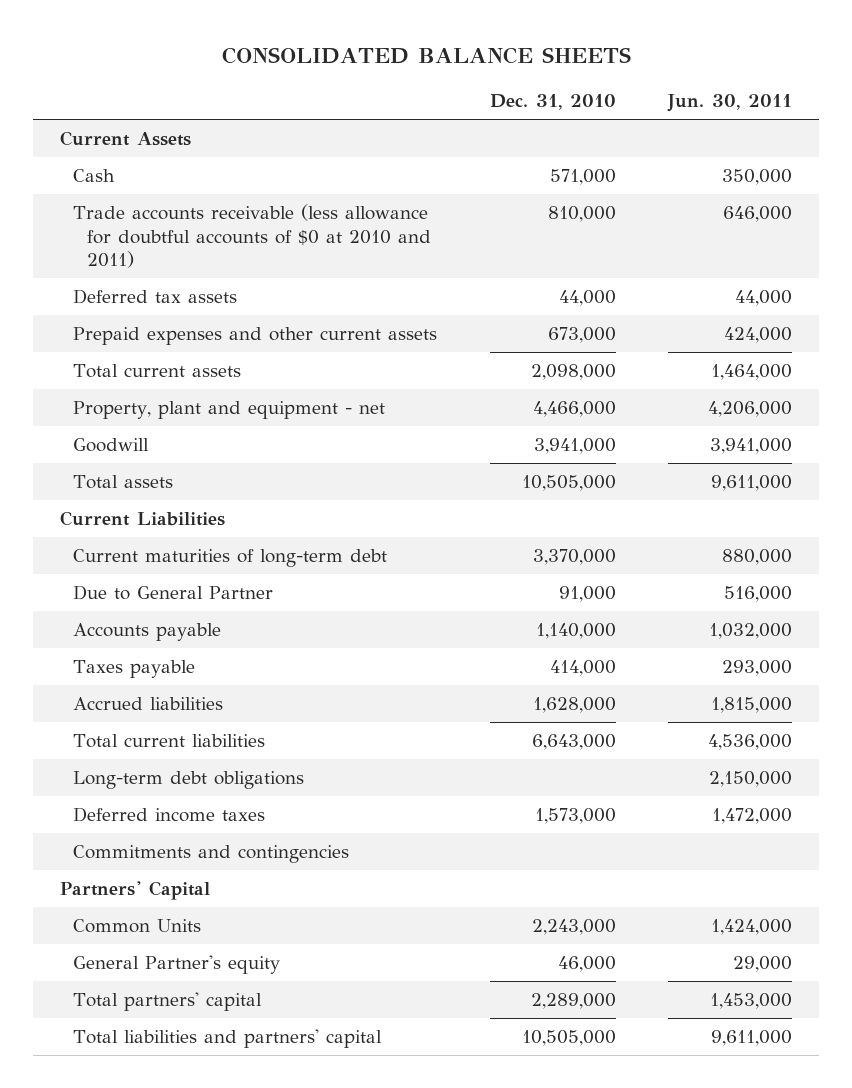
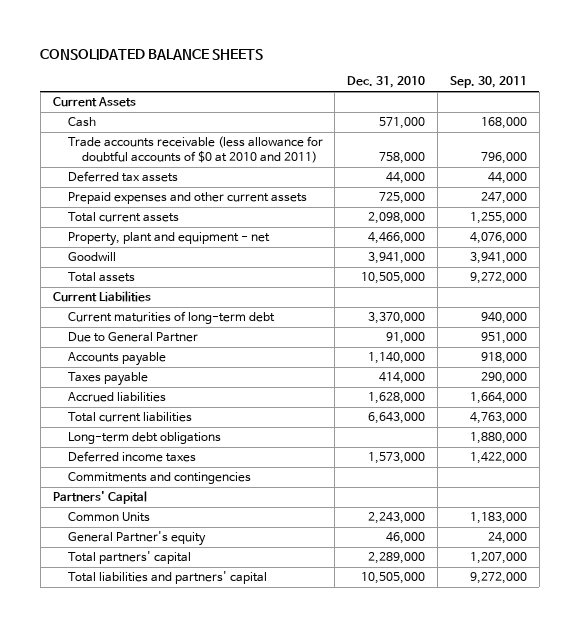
[667,94,793,113] Jun. 30, 2011 -> none
none -> [449,76,527,89] Sep. 30, 2011
[547,206,616,223] 810,000 -> [379,152,426,165] 758,000
[547,327,616,344] 673,000 -> [379,192,426,205] 725,000

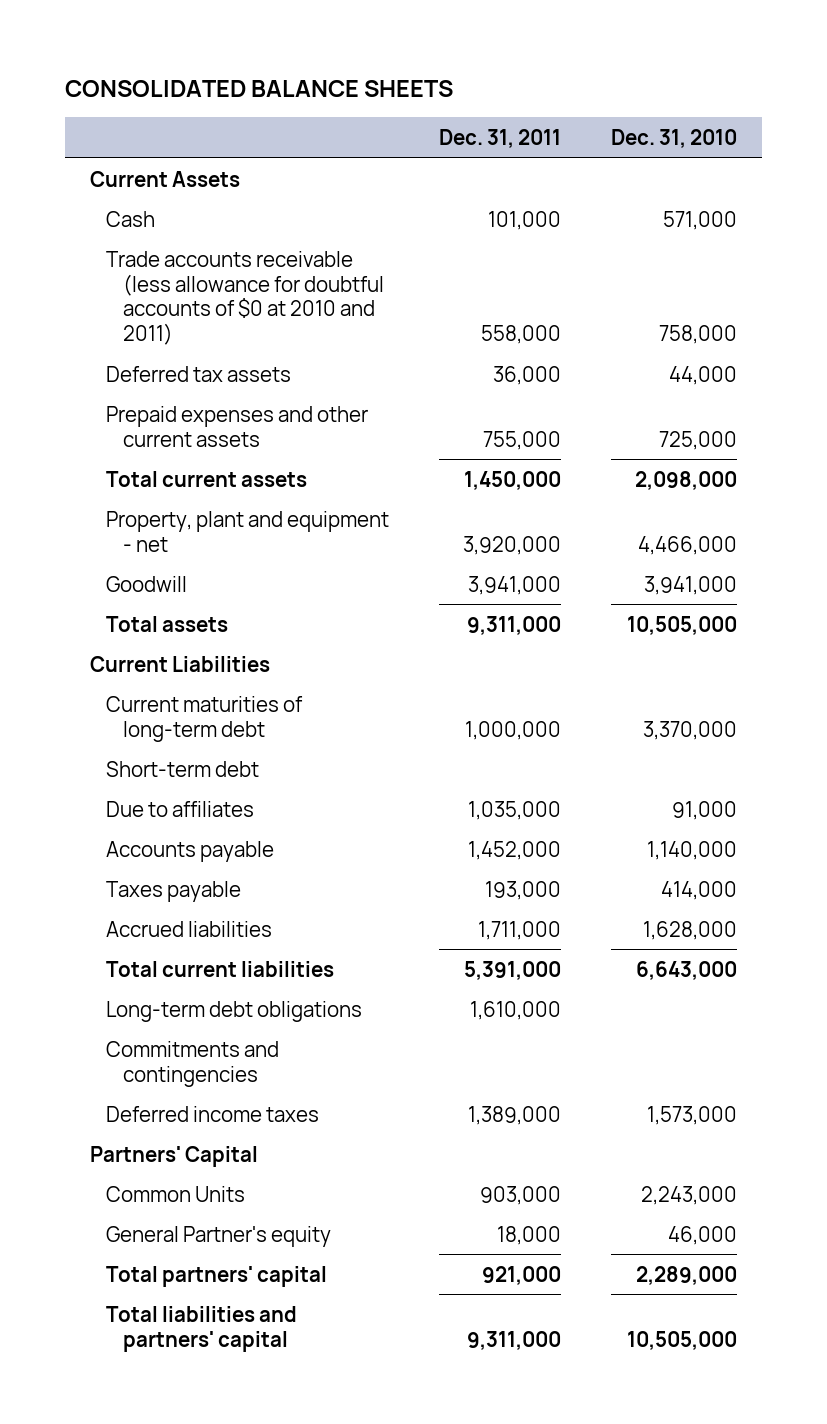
[449,76,527,89] Sep. 30, 2011 -> none
none -> [439,129,562,149] Dec. 31, 2011
[67,332,198,343] Due to General Partner -> none
none -> [106,760,260,777] Short-term debt
none -> [106,800,255,817] Due to affiliates
[67,451,196,463] Deferred income taxes -> [106,1105,320,1122] Deferred income taxes

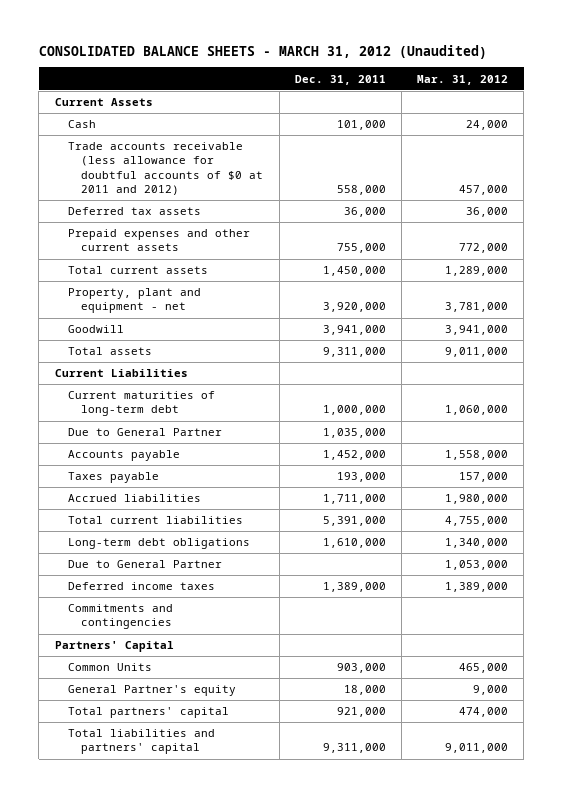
[64,79,453,97] CONSOLIDATED BALANCE SHEETS -> [38,45,487,60] CONSOLIDATED BALANCE SHEETS - MARCH 31, 2012 (Unaudited)
[611,129,738,149] Dec. 31, 2010 -> none
none -> [417,74,509,85] Mar. 31, 2012
[106,250,384,346] Trade accounts receivable (less allowance for doubtful accounts of $0 at 2010 and 2011) -> [67,142,264,195] Trade accounts receivable (less allowance for doubtful accounts of $0 at 2011 and 2012)
[106,760,260,777] Short-term debt -> none
[106,800,255,817] Due to affiliates -> [67,428,222,437] Due to General Partner
none -> [67,560,222,569] Due to General Partner
[106,1040,280,1087] Commitments and contingencies -> [67,604,173,630] Commitments and contingencies

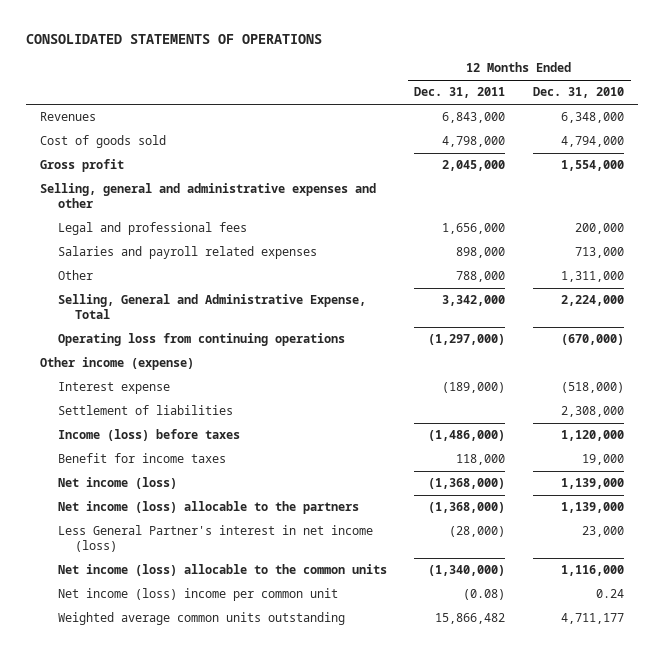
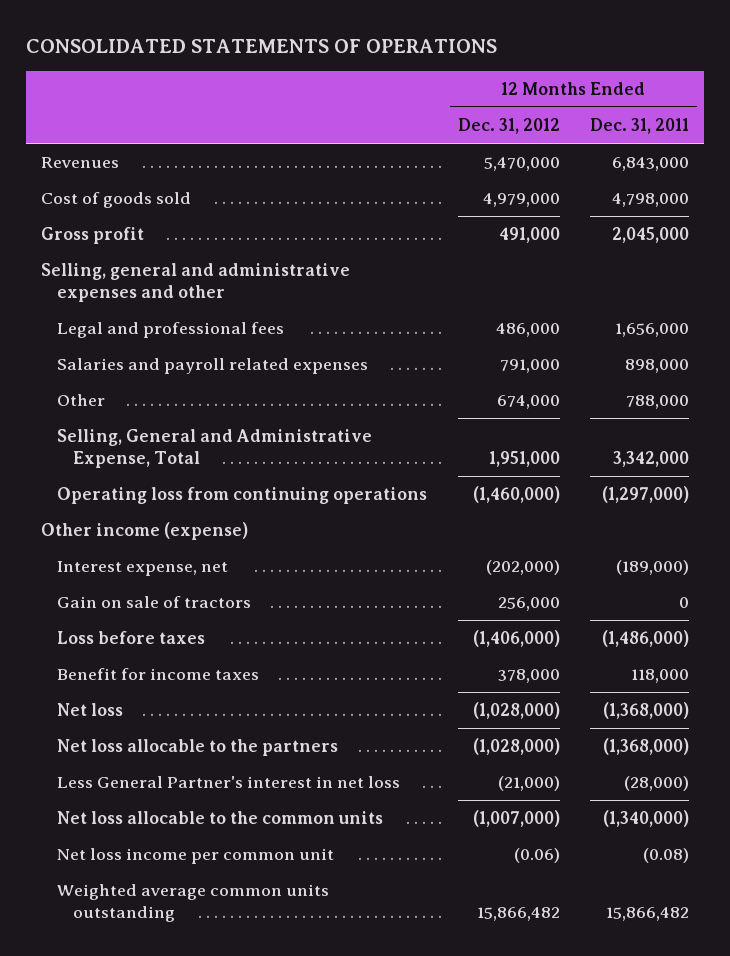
[533,87,625,99] Dec. 31, 2010 -> none
none -> [457,118,560,135] Dec. 31, 2012
[57,405,233,416] Settlement of liabilities -> none
[57,382,170,395] Interest expense -> [57,561,229,577] Interest expense, net
none -> [57,596,252,609] Gain on sale of tractors
[57,429,240,442] Income (loss) before taxes -> [57,631,206,645] Loss before taxes
[57,477,177,490] Net income (loss) -> [57,703,124,717] Net loss
[57,501,359,515] Net income (loss) allocable to the partners -> [57,739,339,757] Net loss allocable to the partners
[57,525,373,553] Less General Partner's interest in net income (loss) -> [57,776,401,789] Less General Partner's interest in net loss
[57,564,387,577] Net income (loss) allocable to the common units -> [57,811,384,825] Net loss allocable to the common units
[57,588,338,602] Net income (loss) income per common unit -> [57,848,335,865] Net loss income per common unit

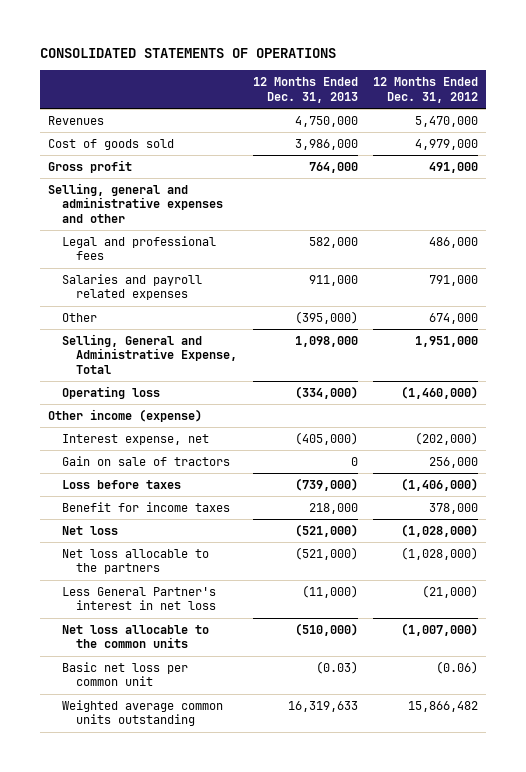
[589,118,689,135] Dec. 31, 2011 -> none
none -> [252,77,358,103] 12 Months Ended Dec. 31, 2013
[57,487,428,505] Operating loss from continuing operations -> [61,385,160,399] Operating loss
[57,848,335,865] Net loss income per common unit -> [61,661,188,687] Basic net loss per common unit

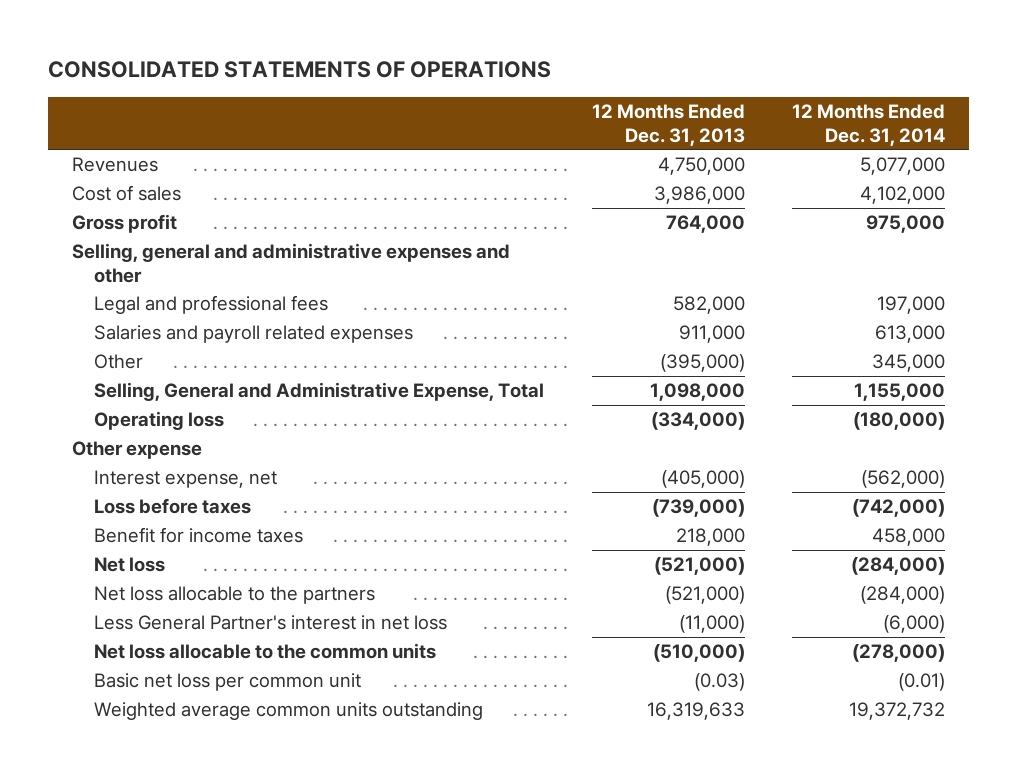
[372,77,478,103] 12 Months Ended Dec. 31, 2012 -> none
none -> [792,103,946,146] 12 Months Ended Dec. 31, 2014
[47,138,174,150] Cost of goods sold -> [71,185,181,202] Cost of sales
[47,408,202,422] Other income (expense) -> [71,441,202,460] Other expense
[61,455,230,466] Gain on sale of tractors -> none

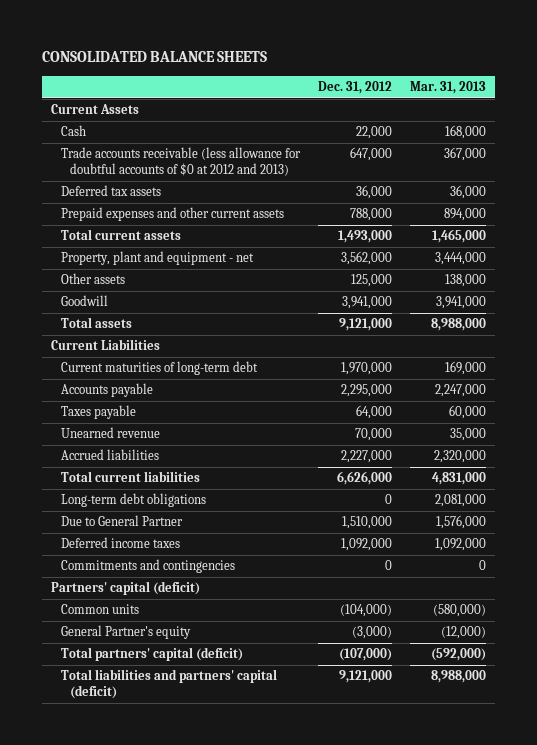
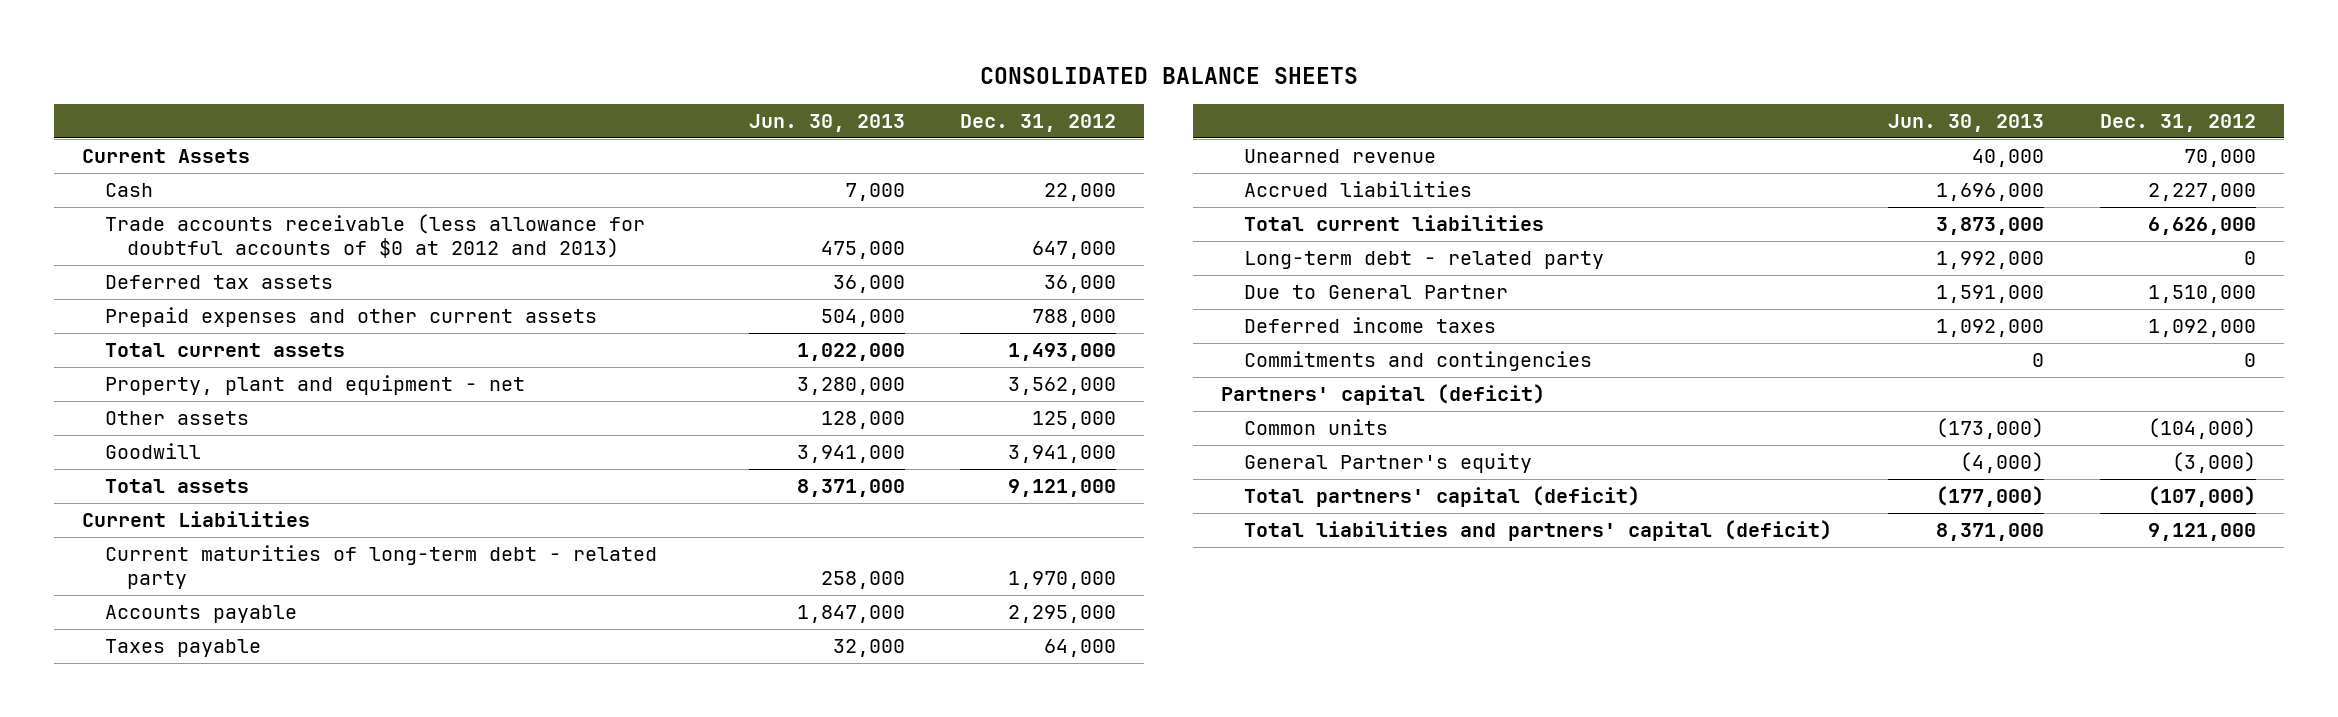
[409,81,486,95] Mar. 31, 2013 -> none
none -> [748,114,905,133] Jun. 30, 2013
[60,361,258,376] Current maturities of long-term debt -> [104,545,657,590] Current maturities of long-term debt - related party
[60,493,206,508] Long-term debt obligations -> [1244,251,1605,270] Long-term debt - related party

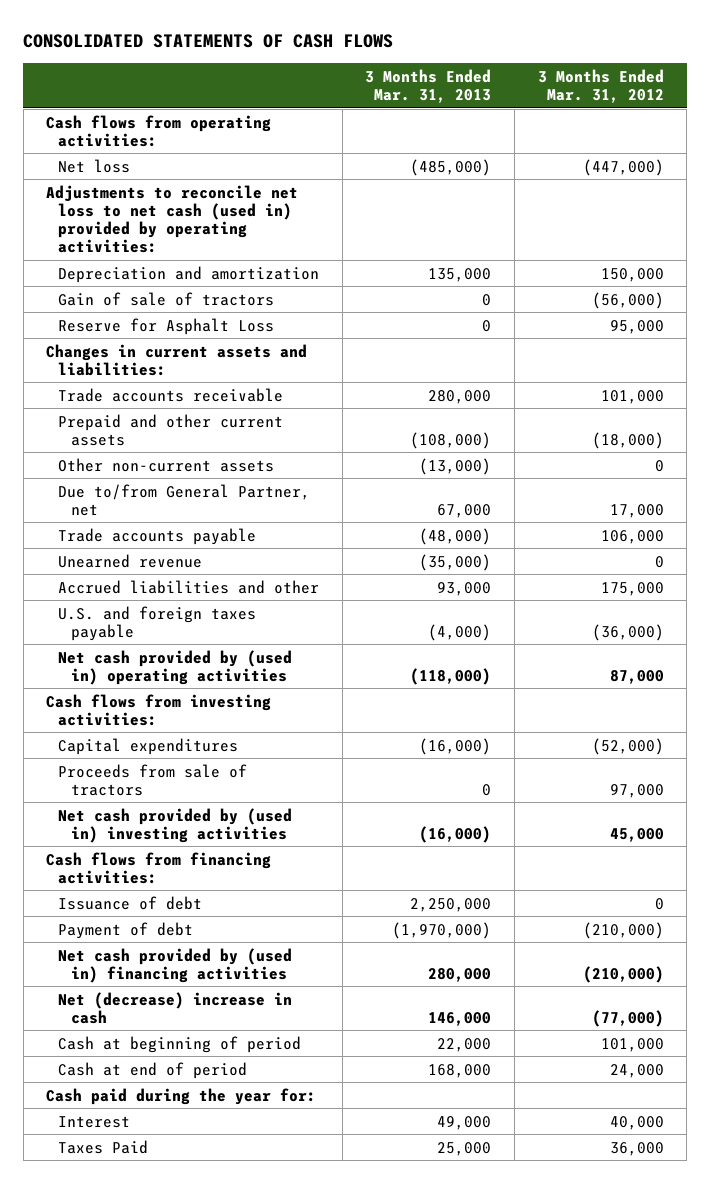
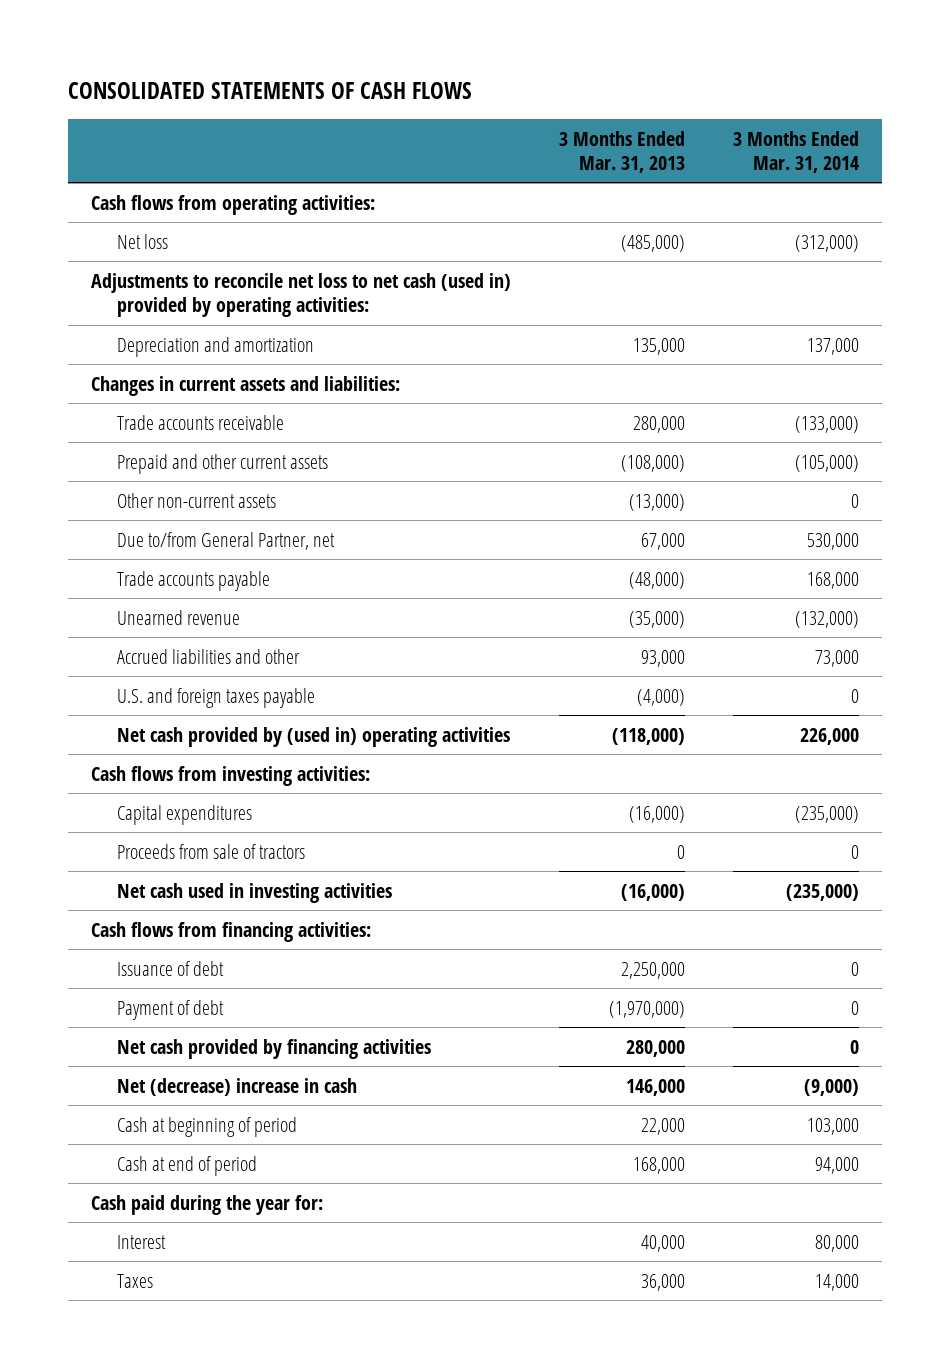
[537,68,664,103] 3 Months Ended Mar. 31, 2012 -> none
none -> [732,130,859,174] 3 Months Ended Mar. 31, 2014
[58,291,275,306] Gain of sale of tractors -> none
[58,317,275,335] Reserve for Asphalt Loss -> none
[58,807,293,843] Net cash provided by (used in) investing activities -> [117,882,393,903] Net cash used in investing activities
[58,947,293,983] Net cash provided by (used in) financing activities -> [117,1038,432,1059] Net cash provided by financing activities
[437,1115,492,1130] 49,000 -> [641,1234,686,1252] 40,000
[58,1139,149,1154] Taxes Paid -> [117,1273,154,1288] Taxes
[437,1141,492,1156] 25,000 -> [641,1273,686,1291] 36,000

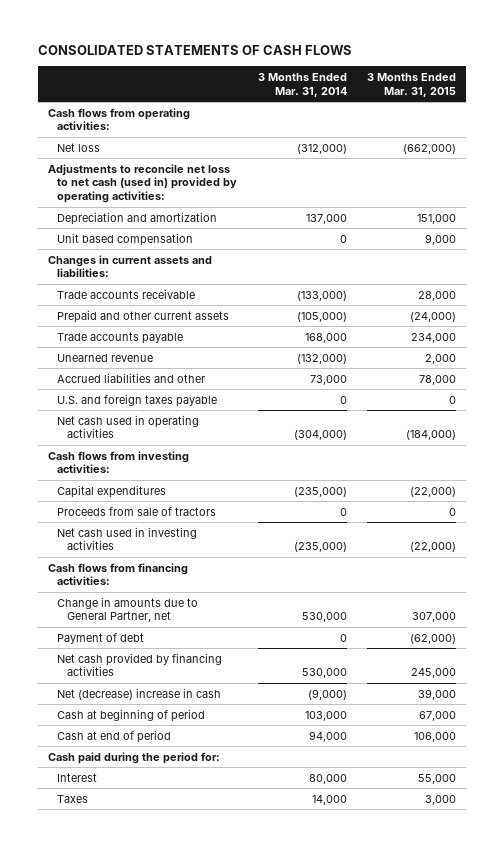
[559,130,686,174] 3 Months Ended Mar. 31, 2013 -> none
none -> [366,72,456,97] 3 Months Ended Mar. 31, 2015
none -> [57,232,194,246] Unit based compensation
[117,492,277,508] Other non-current assets -> none
[117,531,336,550] Due to/from General Partner, net -> none
[117,726,511,747] Net cash provided by (used in) operating activities -> [57,414,200,439] Net cash used in operating activities
[799,727,859,745] 226,000 -> [293,430,347,441] (304,000)
[117,960,225,976] Issuance of debt -> none
none -> [57,596,199,623] Change in amounts due to General Partner, net
[849,1039,859,1054] 0 -> [301,668,347,679] 530,000
[91,1194,324,1215] Cash paid during the year for: -> [47,751,220,764] Cash paid during the period for:

